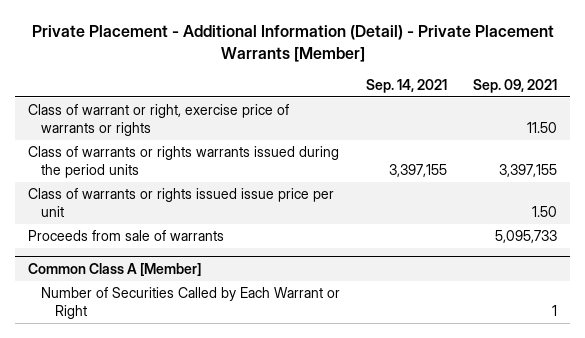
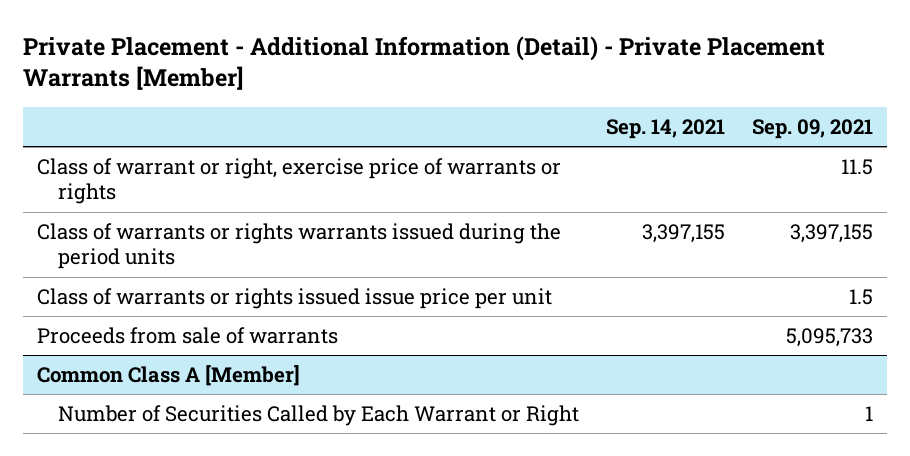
[527,121,558,133] 11.50 -> [841,159,874,176] 11.5
[532,205,558,217] 1.50 -> [849,289,874,306] 1.5

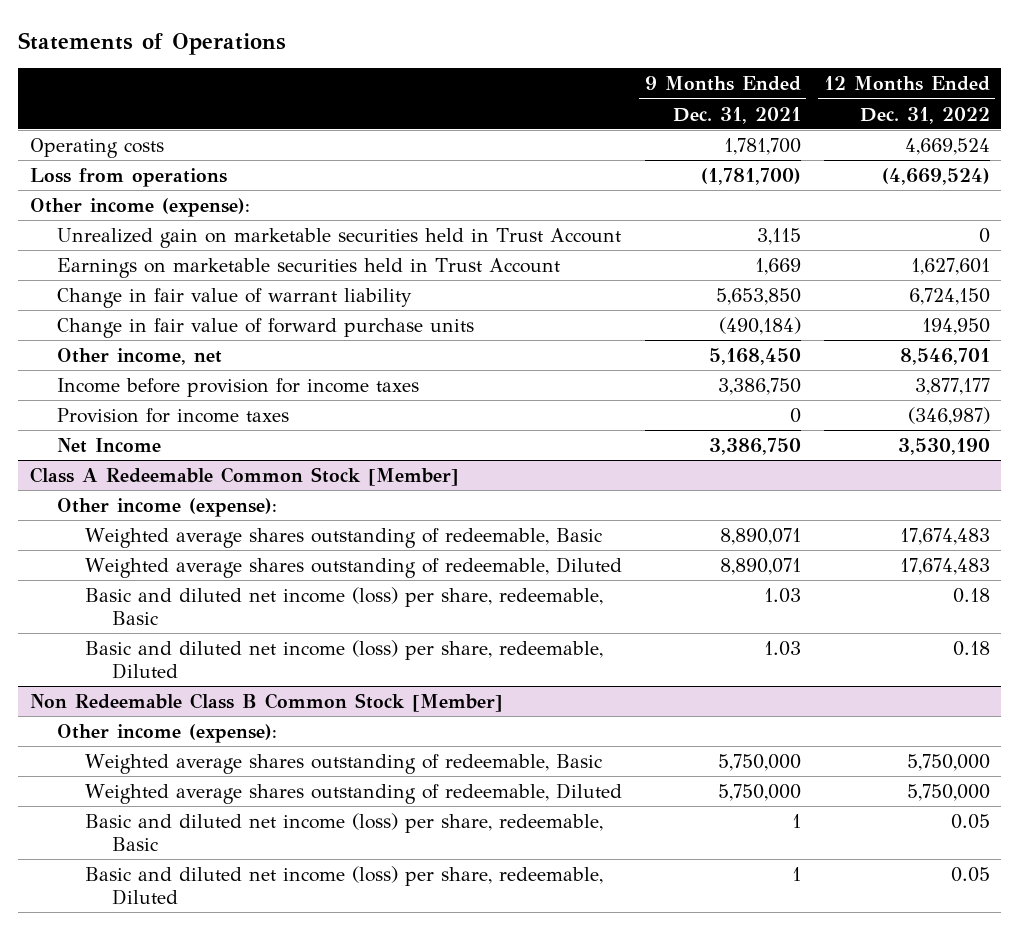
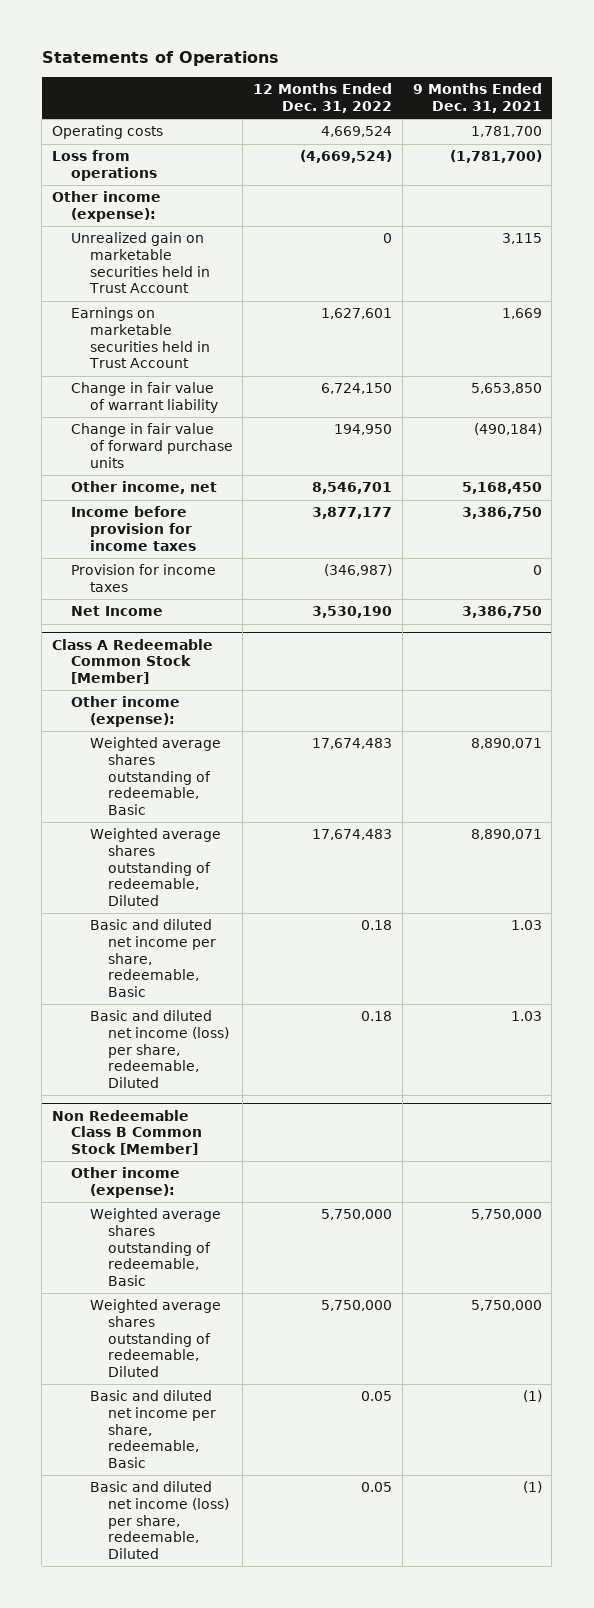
[84,586,603,625] Basic and diluted net income (loss) per share, redeemable, Basic -> [89,919,217,997] Basic and diluted net income per share, redeemable, Basic
[84,812,603,851] Basic and diluted net income (loss) per share, redeemable, Basic -> [89,1390,217,1468] Basic and diluted net income per share, redeemable, Basic
[791,813,801,828] 1 -> [522,1390,542,1403] (1)
[791,866,801,881] 1 -> [522,1481,542,1494] (1)

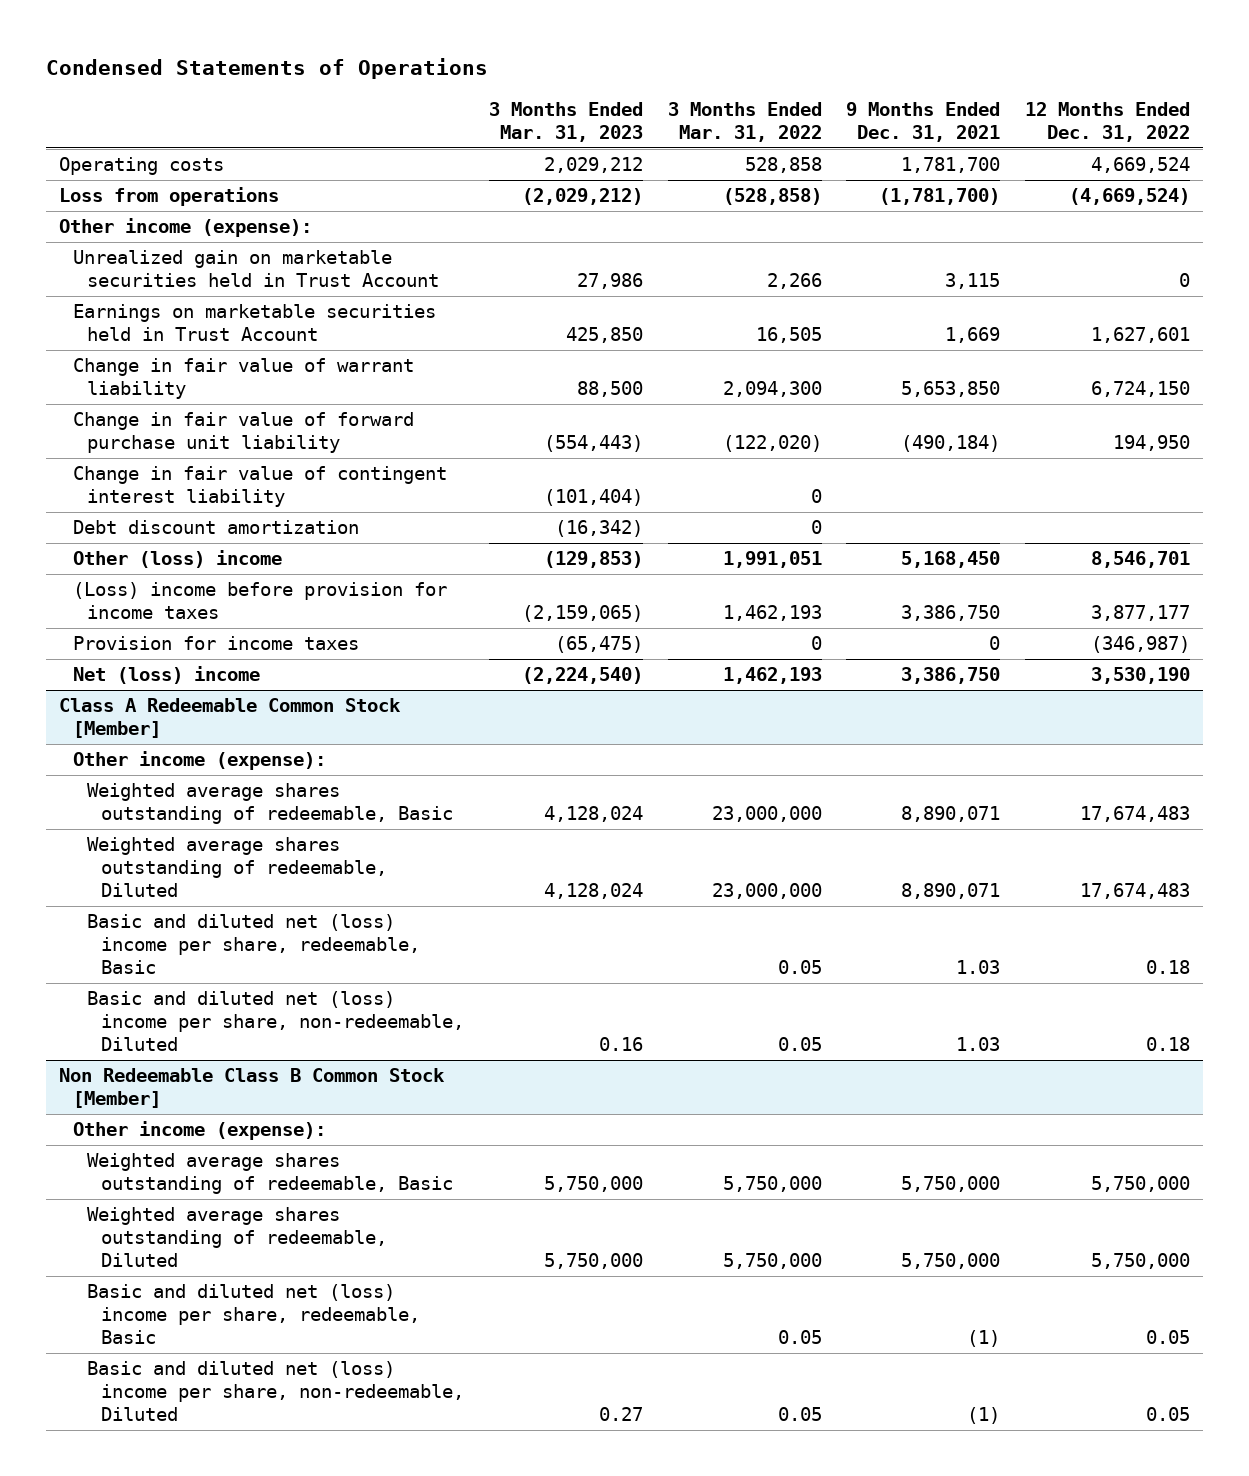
[41,51,279,67] Statements of Operations -> [46,58,489,80] Condensed Statements of Operations
none -> [488,102,643,142] 3 Months Ended Mar. 31, 2023
none -> [667,102,822,142] 3 Months Ended Mar. 31, 2022
[70,423,233,468] Change in fair value of forward purchase units -> [72,412,414,454] Change in fair value of forward purchase unit liability
none -> [72,466,447,508] Change in fair value of contingent interest liability
none -> [72,520,359,535] Debt discount amortization
[70,481,217,495] Other income, net -> [72,550,282,569] Other (loss) income
[70,506,196,551] Income before provision for income taxes -> [72,582,447,620] (Loss) income before provision for income taxes
[70,606,163,617] Net Income -> [72,666,260,685] Net (loss) income
[89,919,217,997] Basic and diluted net income per share, redeemable, Basic -> [86,914,420,974] Basic and diluted net (loss) income per share, redeemable, Basic
[89,1010,230,1088] Basic and diluted net income (loss) per share, redeemable, Diluted -> [86,991,464,1051] Basic and diluted net (loss) income per share, non-redeemable, Diluted
[89,1390,217,1468] Basic and diluted net income per share, redeemable, Basic -> [86,1284,420,1344] Basic and diluted net (loss) income per share, redeemable, Basic
[89,1481,230,1559] Basic and diluted net income (loss) per share, redeemable, Diluted -> [86,1361,464,1421] Basic and diluted net (loss) income per share, non-redeemable, Diluted

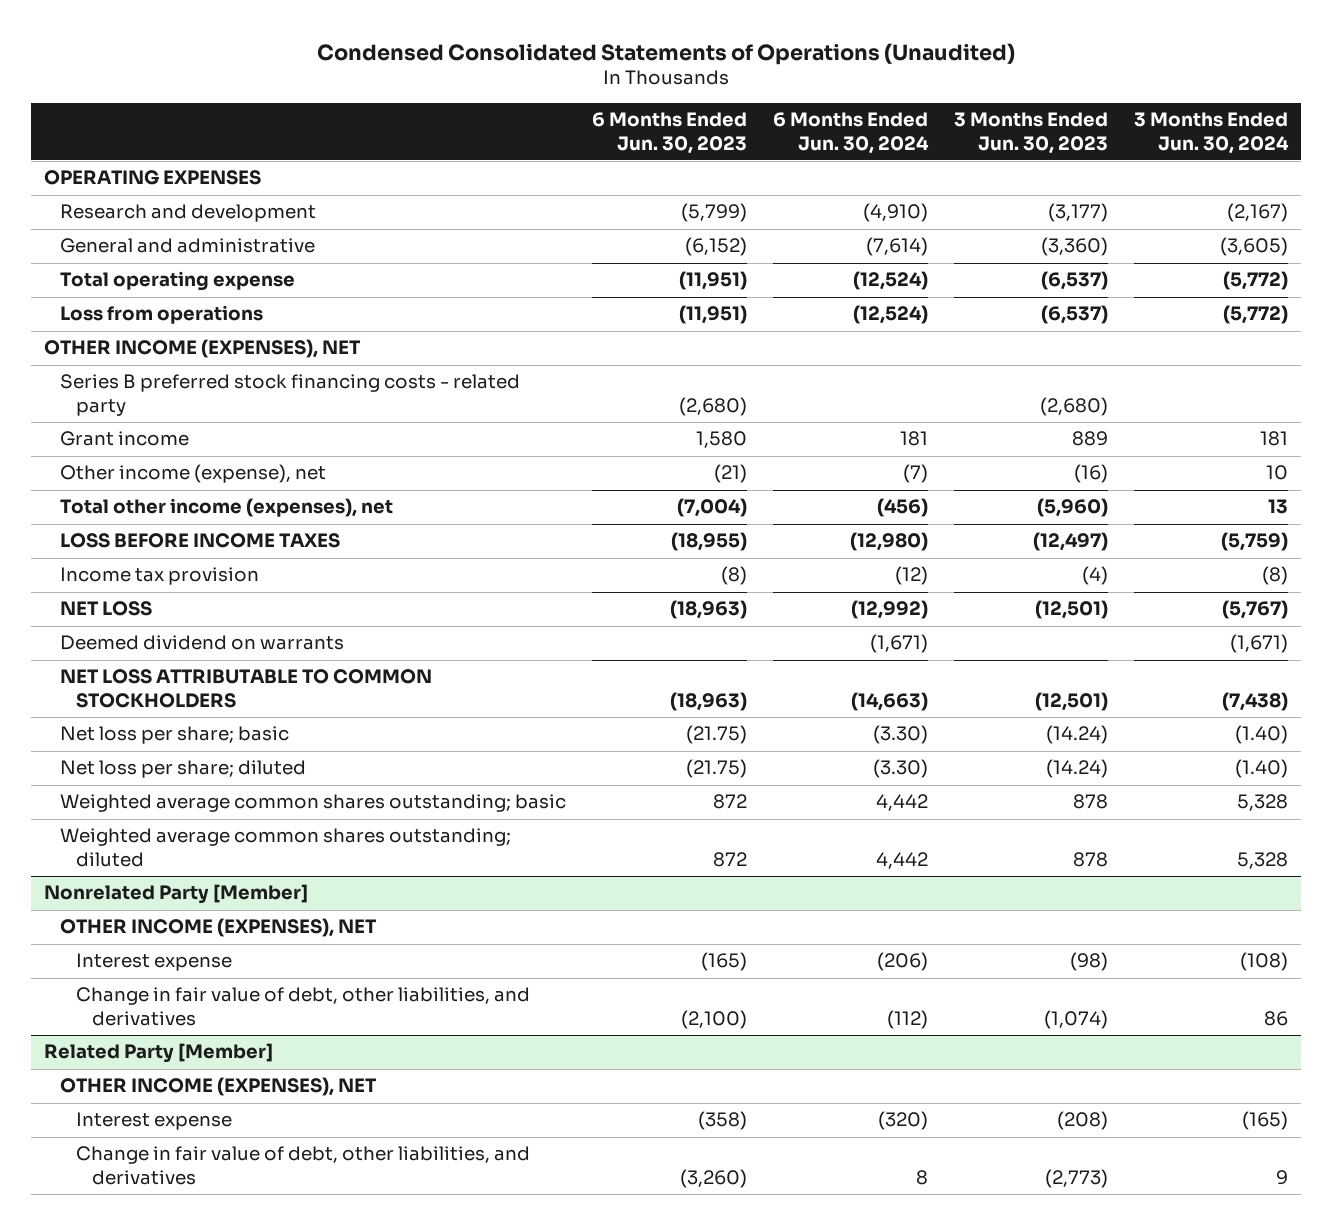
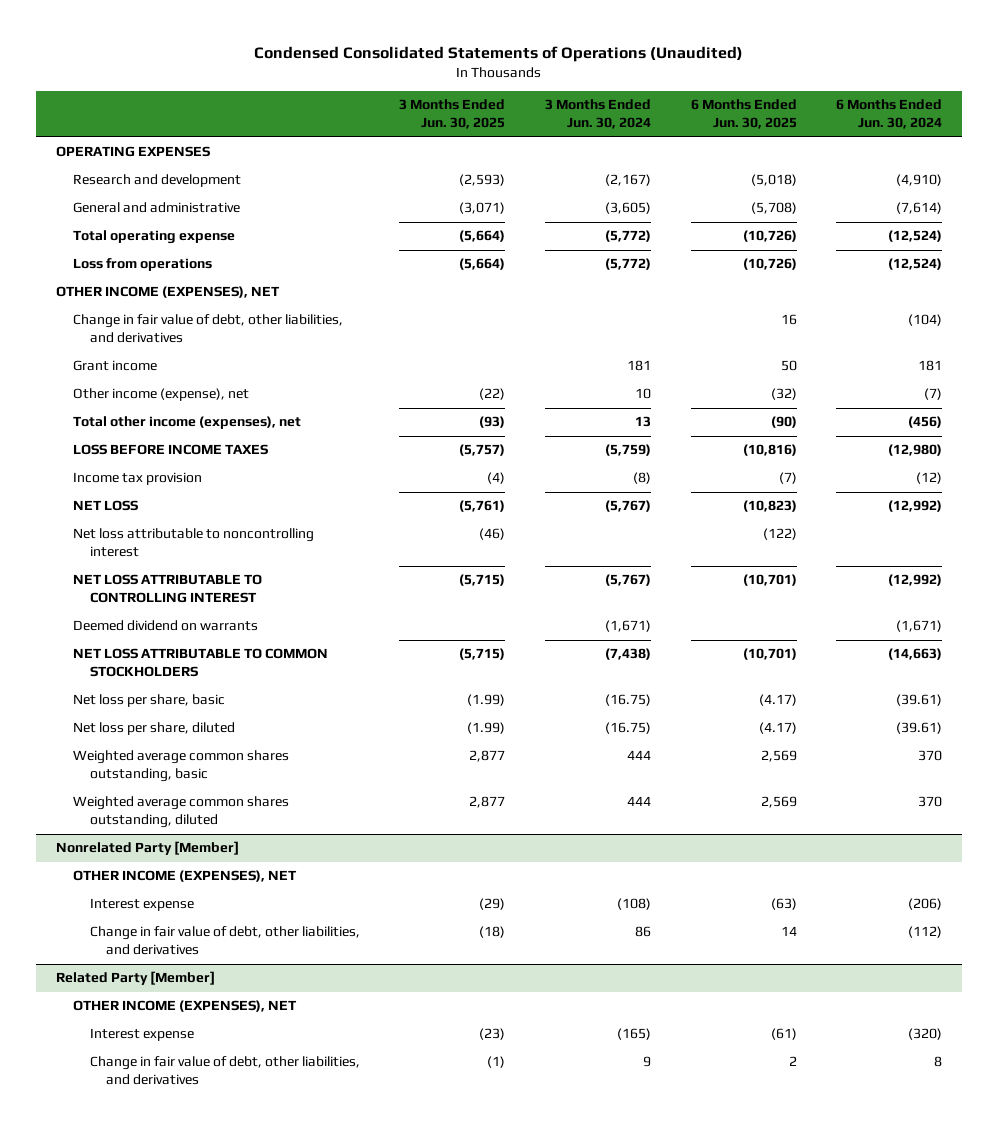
[591,112,747,154] 6 Months Ended Jun. 30, 2023 -> none
[953,112,1108,154] 3 Months Ended Jun. 30, 2023 -> none
none -> [399,99,506,130] 3 Months Ended Jun. 30, 2025
none -> [690,99,797,130] 6 Months Ended Jun. 30, 2025
[60,374,521,416] Series B preferred stock financing costs - related party -> none
none -> [72,314,343,344] Change in fair value of debt, other liabilities, and derivatives
none -> [72,528,314,558] Net loss attributable to noncontrolling interest
none -> [72,574,262,604] NET LOSS ATTRIBUTABLE TO CONTROLLING INTEREST
[60,726,290,745] Net loss per share; basic -> [72,694,225,708] Net loss per share, basic
[872,725,928,745] (3.30) -> [896,694,943,707] (39.61)
[1234,725,1288,745] (1.40) -> [605,694,652,707] (16.75)
[60,760,307,779] Net loss per share; diluted -> [72,722,235,736] Net loss per share, diluted
[872,759,928,779] (3.30) -> [896,722,943,735] (39.61)
[1234,759,1288,779] (1.40) -> [605,722,652,735] (16.75)
[60,794,567,813] Weighted average common shares outstanding; basic -> [72,750,289,783] Weighted average common shares outstanding, basic
[875,794,928,812] 4,442 -> [918,750,943,762] 370
[1236,794,1288,812] 5,328 -> [627,750,652,761] 444
[60,828,512,867] Weighted average common shares outstanding; diluted -> [72,796,289,829] Weighted average common shares outstanding, diluted
[875,851,928,869] 4,442 -> [918,796,943,808] 370
[1236,851,1288,869] 5,328 -> [627,796,652,807] 444

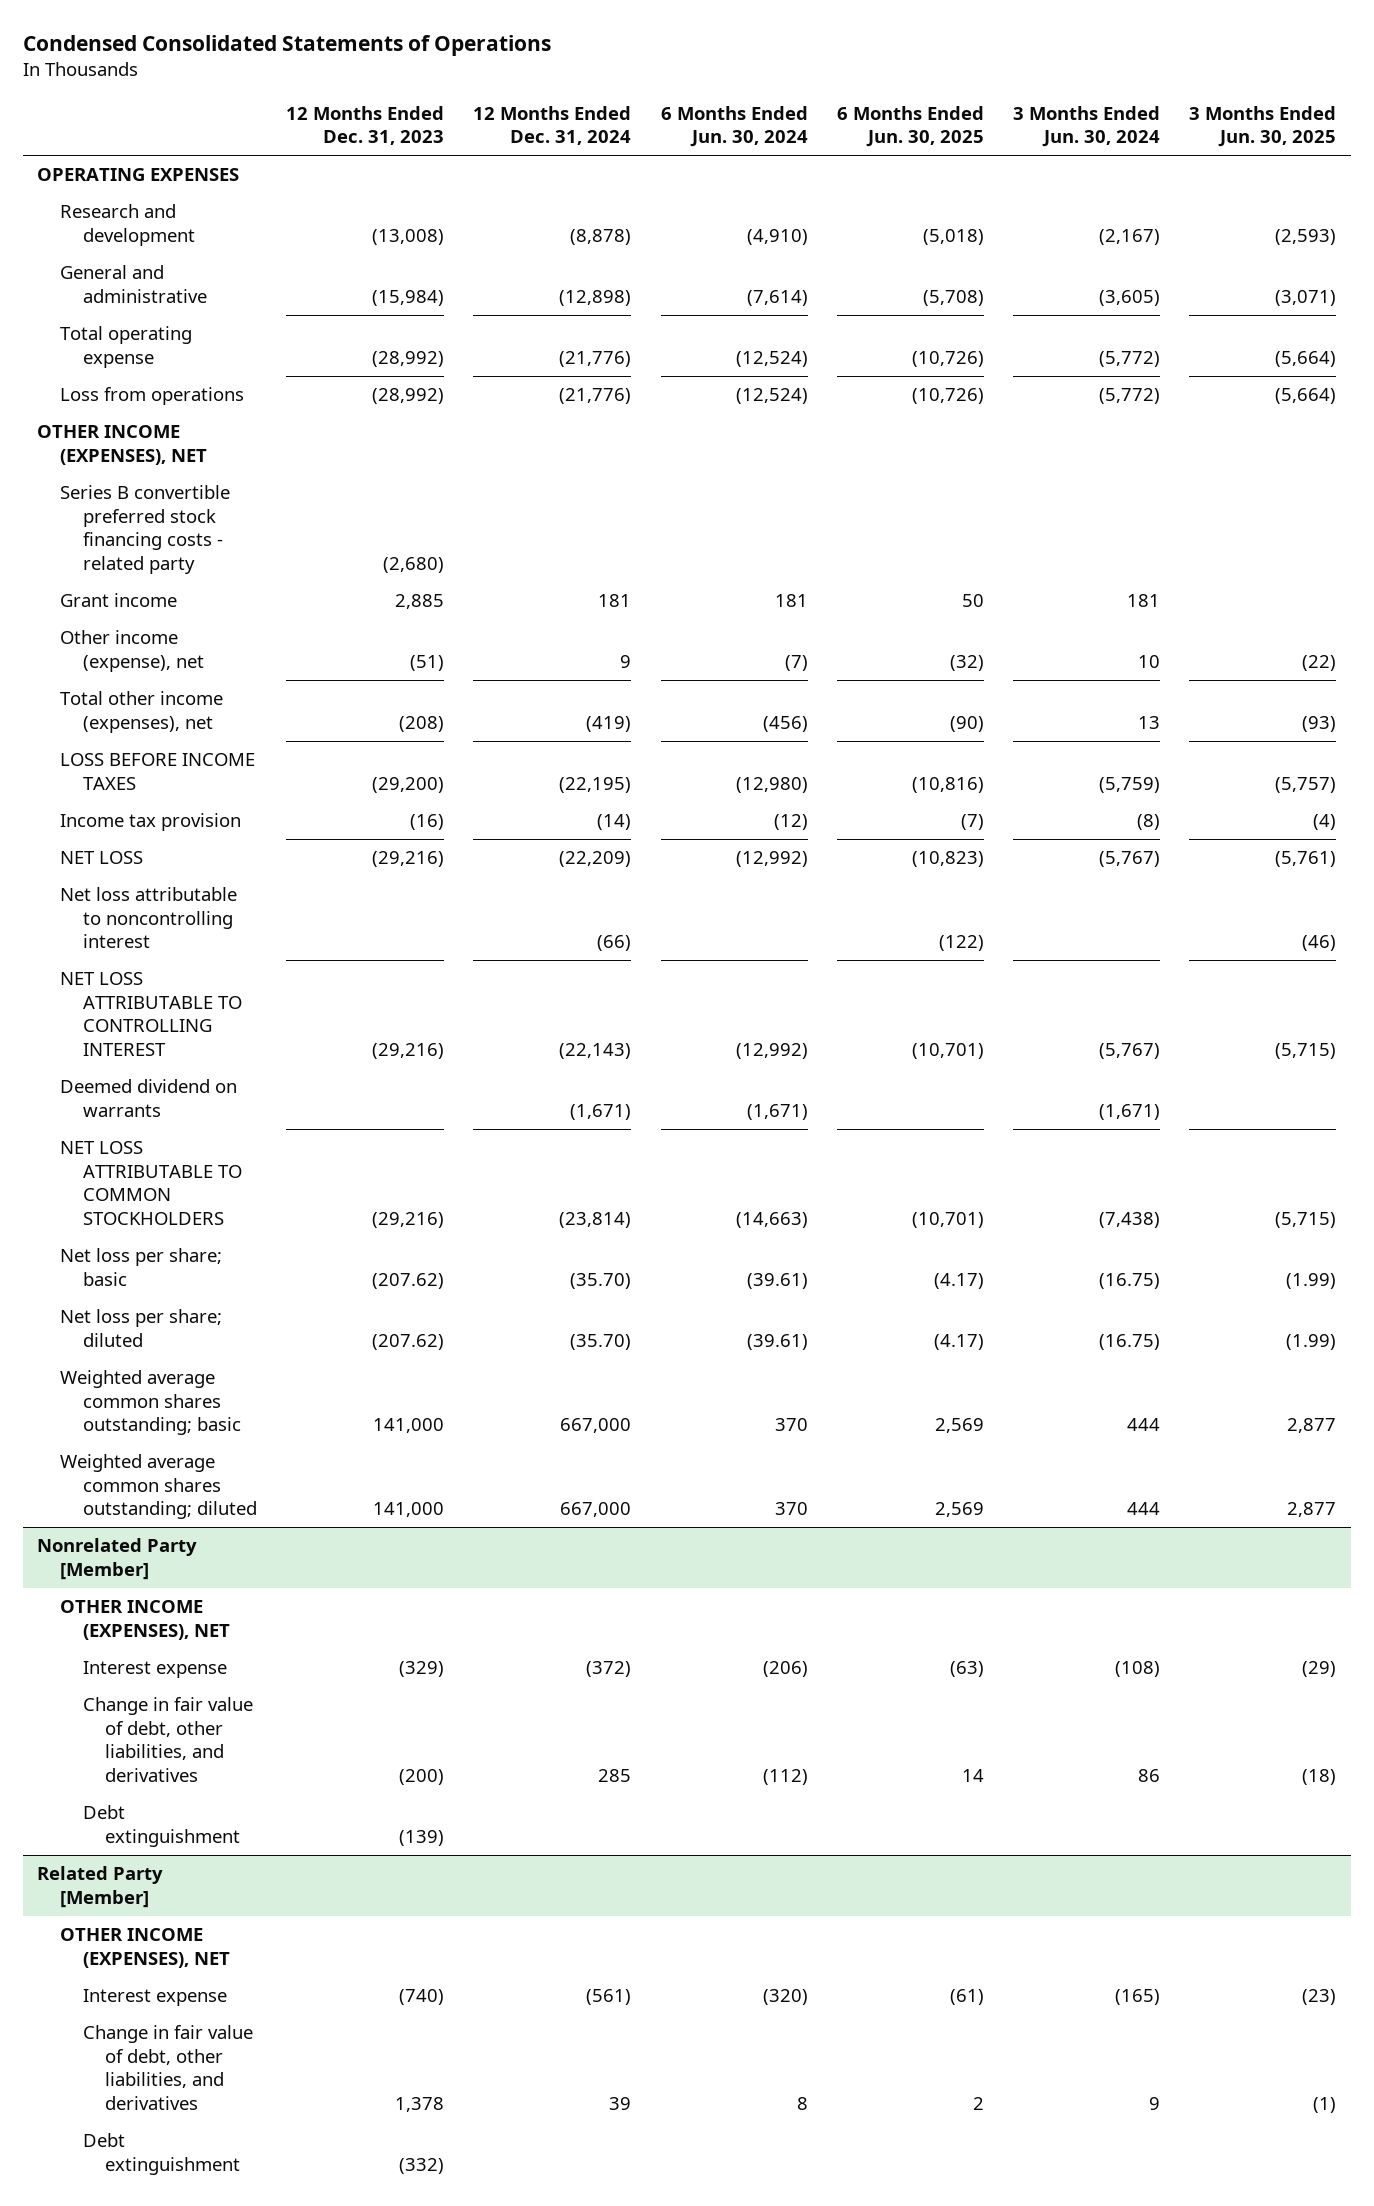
[254,45,744,62] Condensed Consolidated Statements of Operations (Unaudited) -> [22,35,551,57] Condensed Consolidated Statements of Operations
none -> [285,105,444,145] 12 Months Ended Dec. 31, 2023
none -> [473,105,632,145] 12 Months Ended Dec. 31, 2024
[72,314,343,344] Change in fair value of debt, other liabilities, and derivatives -> none
none -> [59,485,230,574] Series B convertible preferred stock financing costs - related party
[72,694,225,708] Net loss per share, basic -> [59,1248,222,1286] Net loss per share; basic
[72,722,235,736] Net loss per share, diluted -> [59,1309,222,1347] Net loss per share; diluted
[72,750,289,783] Weighted average common shares outstanding, basic -> [59,1370,241,1436] Weighted average common shares outstanding; basic
[72,796,289,829] Weighted average common shares outstanding, diluted -> [59,1454,257,1520] Weighted average common shares outstanding; diluted
none -> [82,1805,241,1847] Debt extinguishment
none -> [82,2133,241,2175] Debt extinguishment

